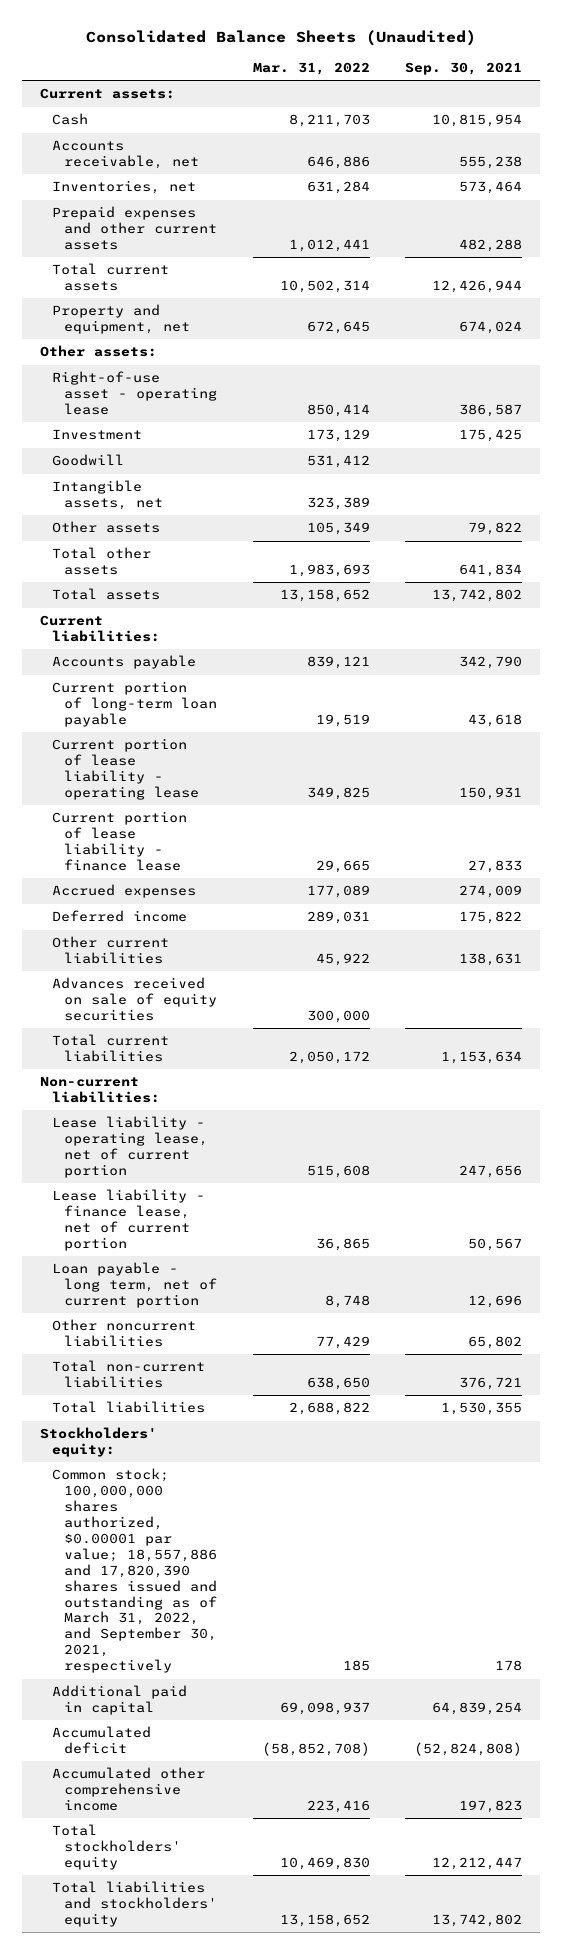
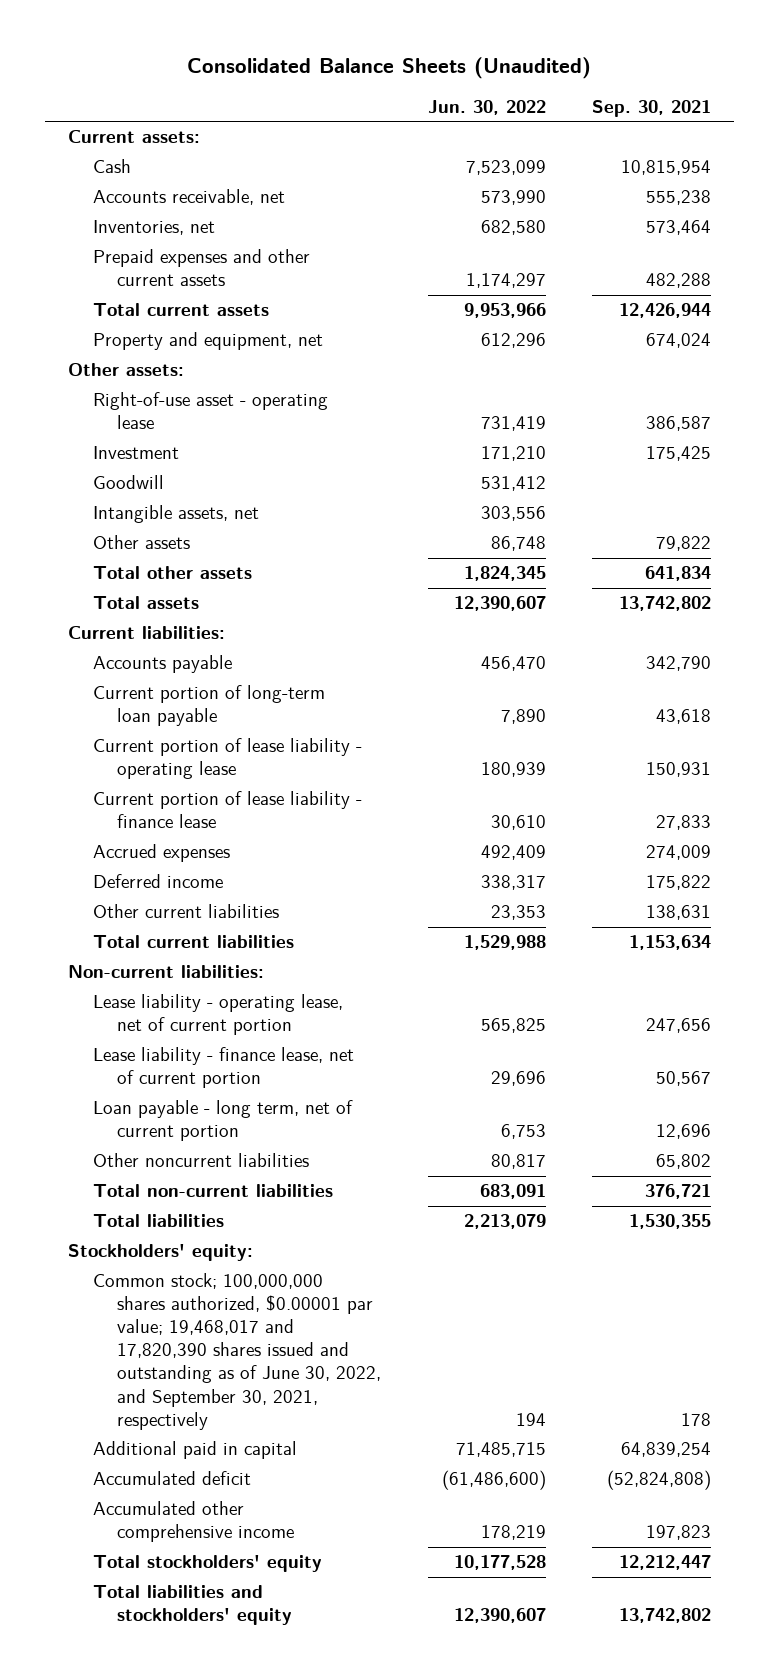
[252,61,370,75] Mar. 31, 2022 -> none
none -> [427,99,546,115] Jun. 30, 2022
[51,977,218,1022] Advances received on sale of equity securities -> none
[51,1468,218,1674] Common stock; 100,000,000 shares authorized, $0.00001 par value; 18,557,886 and 17,820,390 shares issued and outstanding as of March 31, 2022, and September 30, 2021, respectively -> [92,1273,382,1430] Common stock; 100,000,000 shares authorized, $0.00001 par value; 19,468,017 and 17,820,390 shares issued and outstanding as of June 30, 2022, and September 30, 2021, respectively

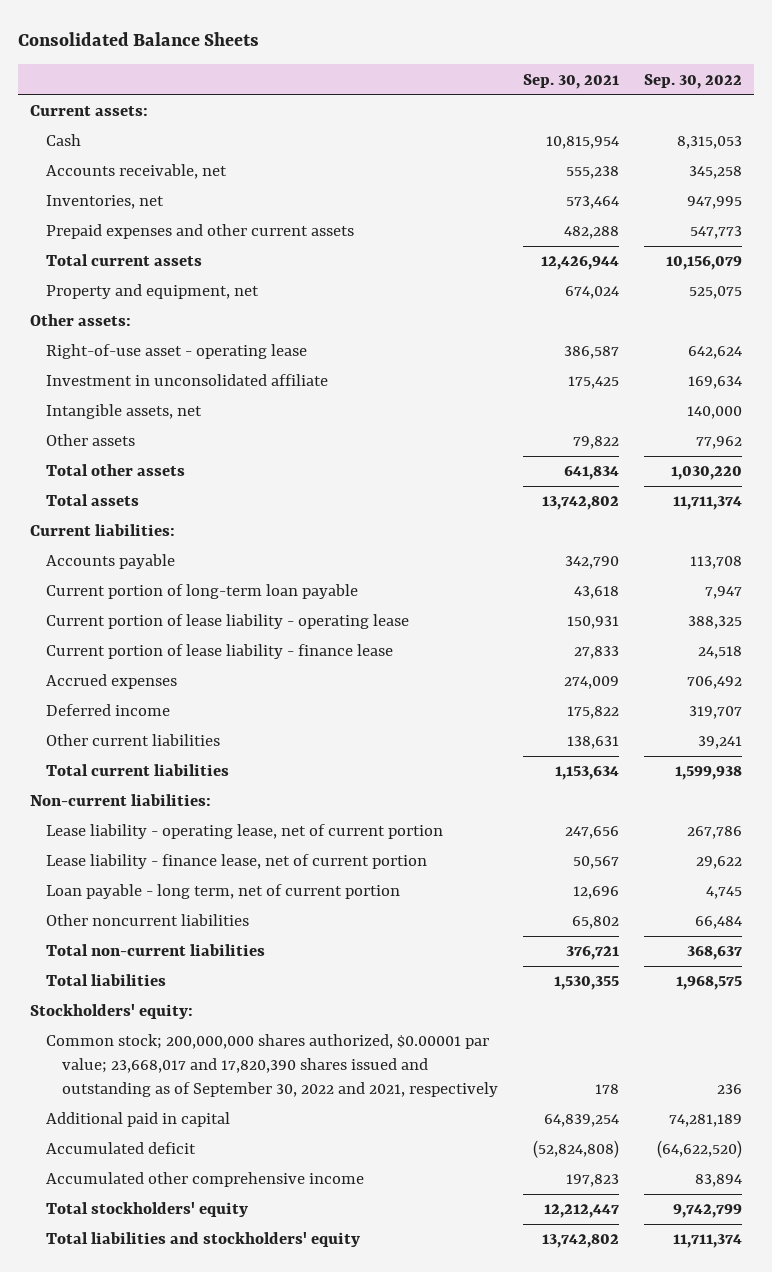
[187,57,592,80] Consolidated Balance Sheets (Unaudited) -> [17,32,259,47] Consolidated Balance Sheets
[427,99,546,115] Jun. 30, 2022 -> none
none -> [643,73,742,89] Sep. 30, 2022
[92,475,164,490] Goodwill -> none
[92,446,179,460] Investment -> [46,374,329,387] Investment in unconsolidated affiliate
[92,1273,382,1430] Common stock; 100,000,000 shares authorized, $0.00001 par value; 19,468,017 and 17,820,390 shares issued and outstanding as of June 30, 2022, and September 30, 2021, respectively -> [46,1034,498,1097] Common stock; 200,000,000 shares authorized, $0.00001 par value; 23,668,017 and 17,820,390 shares issued and outstanding as of September 30, 2022 and 2021, respectively

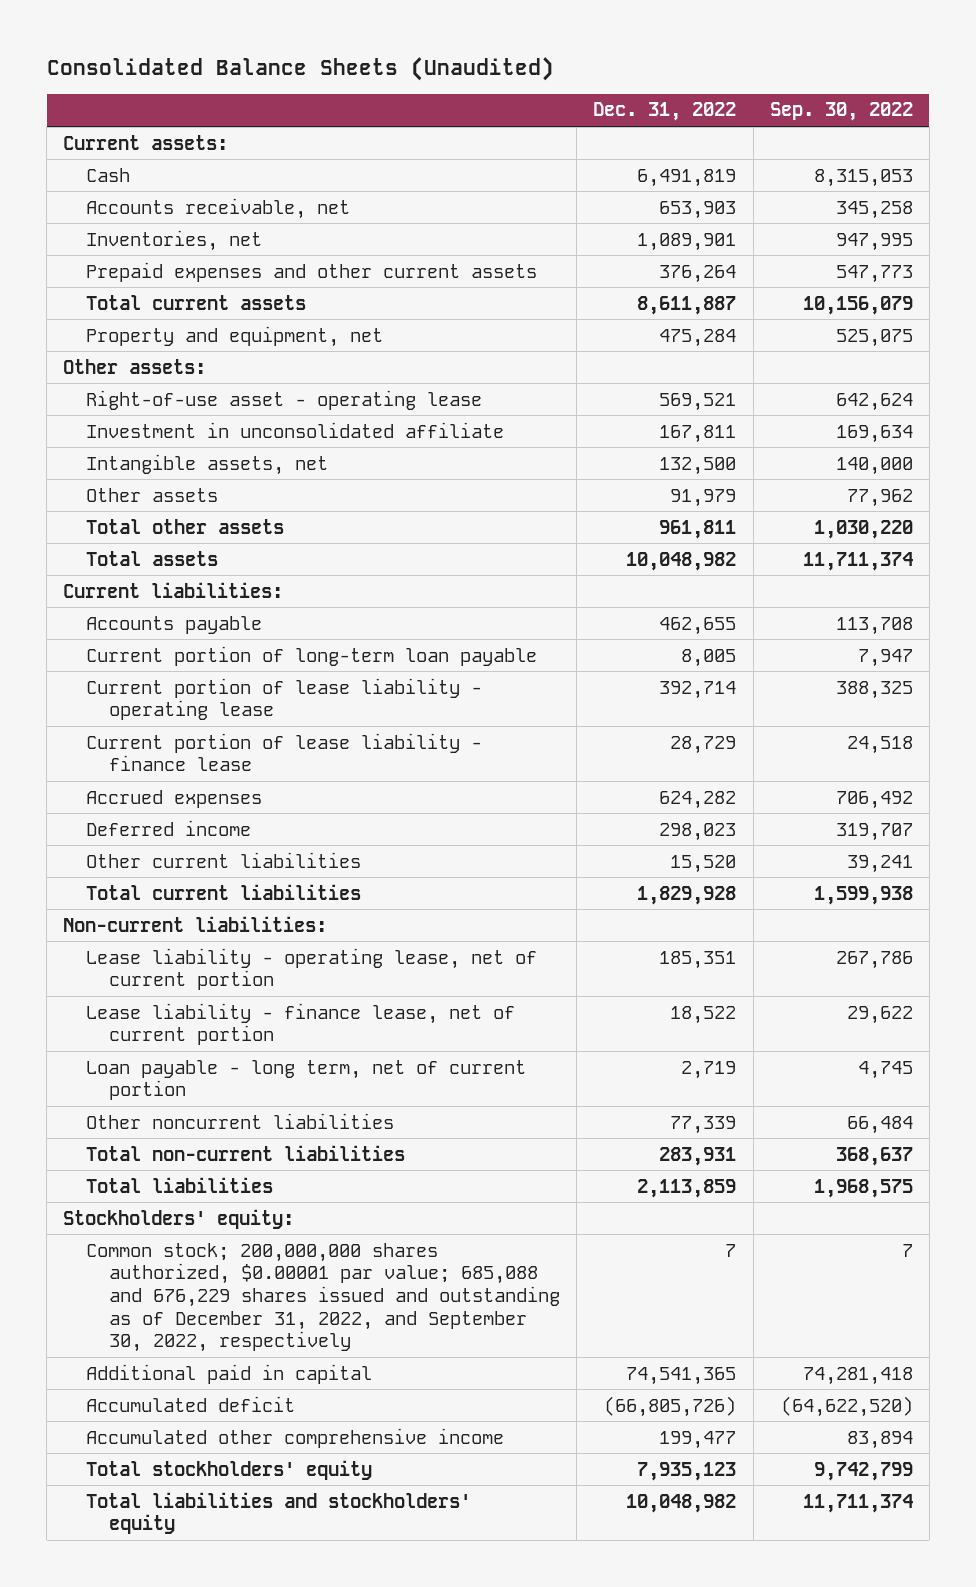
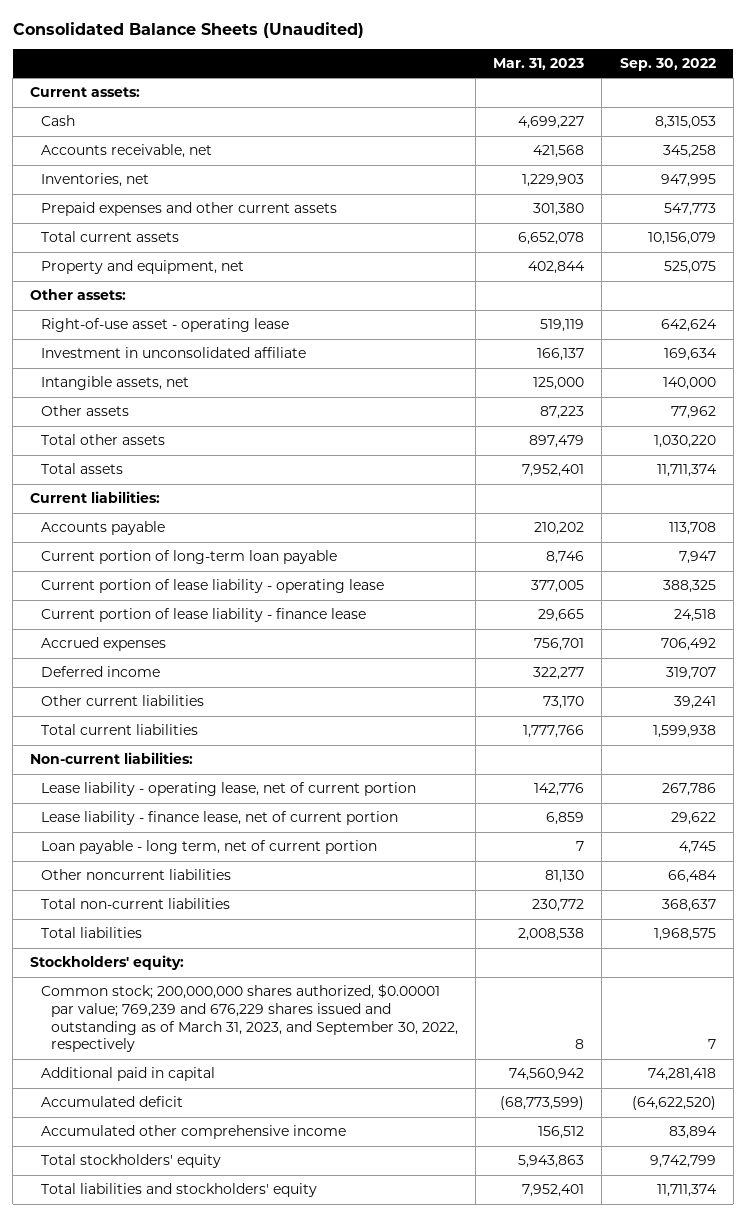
[593,102,737,122] Dec. 31, 2022 -> none
none -> [493,58,585,71] Mar. 31, 2023
[86,1242,561,1353] Common stock; 200,000,000 shares authorized, $0.00001 par value; 685,088 and 676,229 shares issued and outstanding as of December 31, 2022, and September 30, 2022, respectively -> [40,984,458,1053] Common stock; 200,000,000 shares authorized, $0.00001 par value; 769,239 and 676,229 shares issued and outstanding as of March 31, 2023, and September 30, 2022, respectively

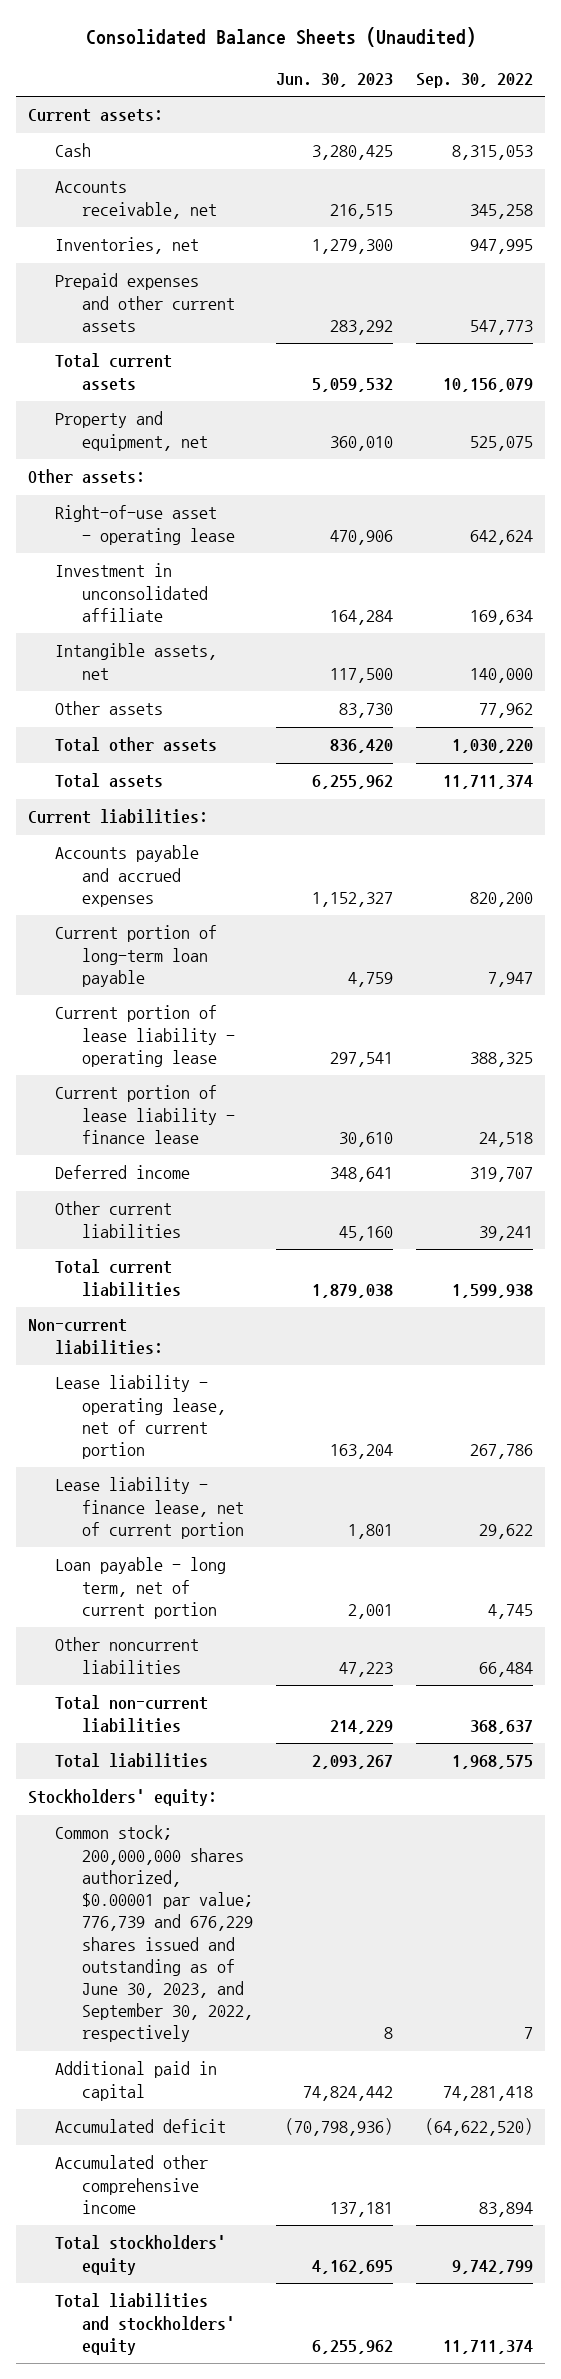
[493,58,585,71] Mar. 31, 2023 -> none
none -> [276,72,394,87] Jun. 30, 2023
[40,521,165,536] Accounts payable -> none
none -> [55,845,200,907] Accounts payable and accrued expenses
[40,637,166,652] Accrued expenses -> none
[40,984,458,1053] Common stock; 200,000,000 shares authorized, $0.00001 par value; 769,239 and 676,229 shares issued and outstanding as of March 31, 2023, and September 30, 2022, respectively -> [55,1825,254,2043] Common stock; 200,000,000 shares authorized, $0.00001 par value; 776,739 and 676,229 shares issued and outstanding as of June 30, 2023, and September 30, 2022, respectively

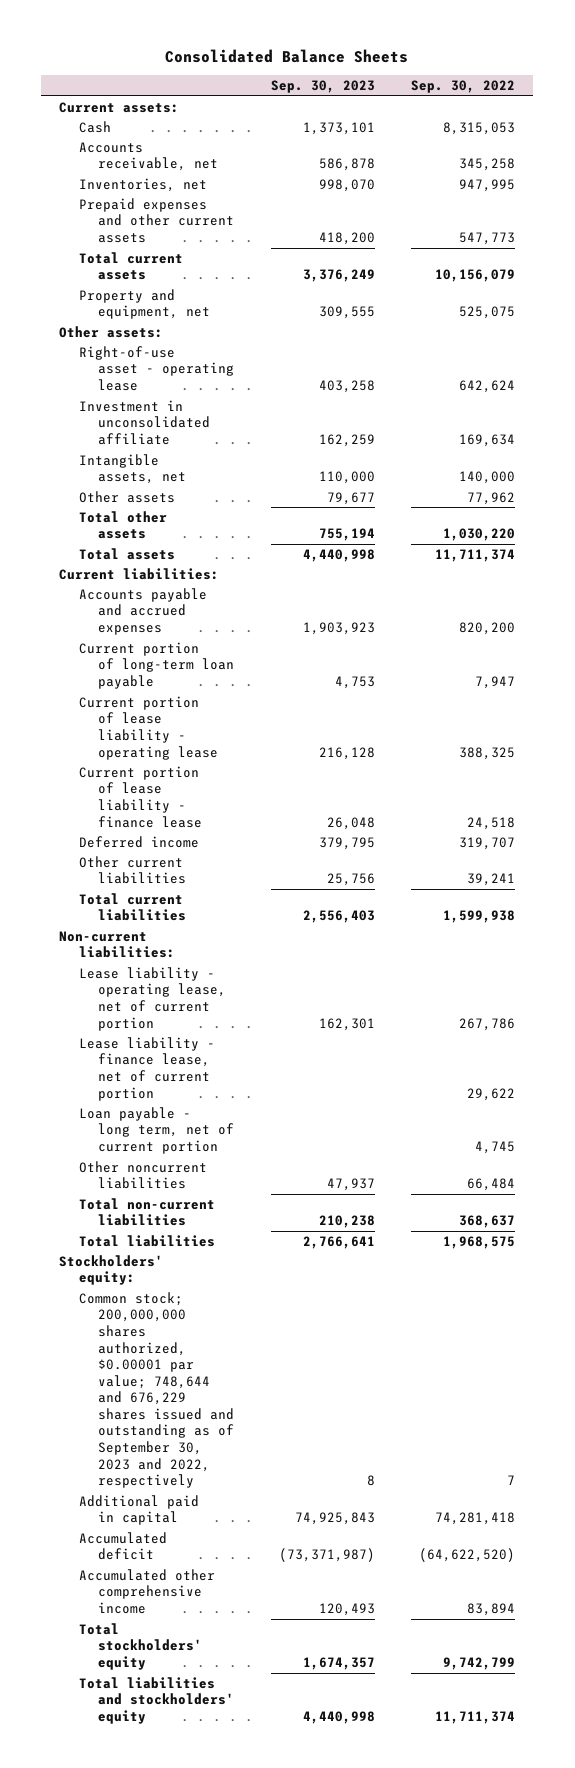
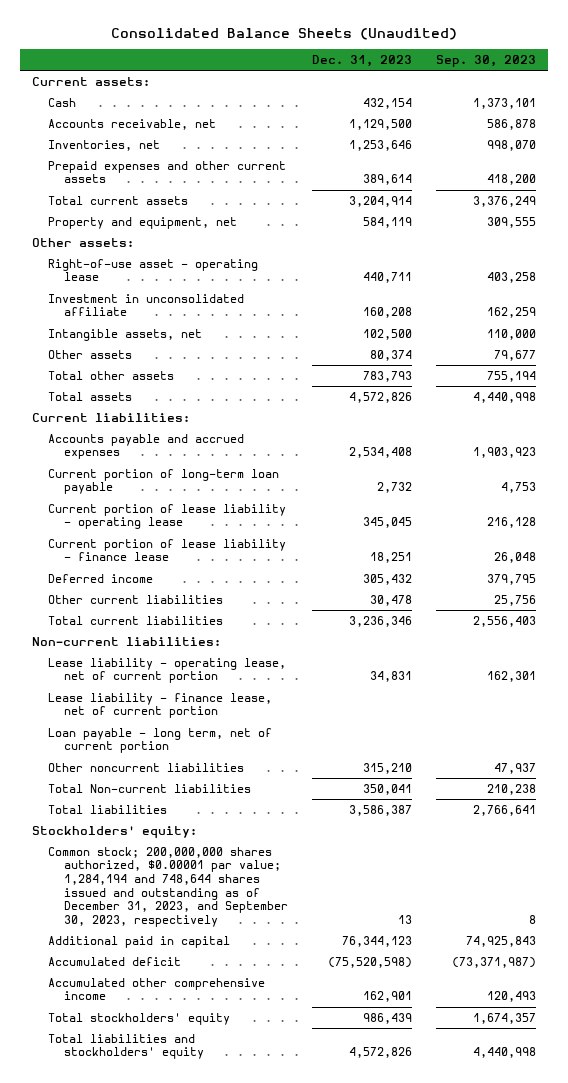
[165,48,409,63] Consolidated Balance Sheets -> [111,27,458,40] Consolidated Balance Sheets (Unaudited)
[411,80,516,94] Sep. 30, 2022 -> none
none -> [312,55,413,68] Dec. 31, 2023
[78,1197,215,1227] Total non-current liabilities -> [47,783,251,793] Total Non-current liabilities
[78,1291,235,1489] Common stock; 200,000,000 shares authorized, $0.00001 par value; 748,644 and 676,229 shares issued and outstanding as of September 30, 2023 and 2022, respectively -> [47,846,288,927] Common stock; 200,000,000 shares authorized, $0.00001 par value; 1,284,194 and 748,644 shares issued and outstanding as of December 31, 2023, and September 30, 2023, respectively

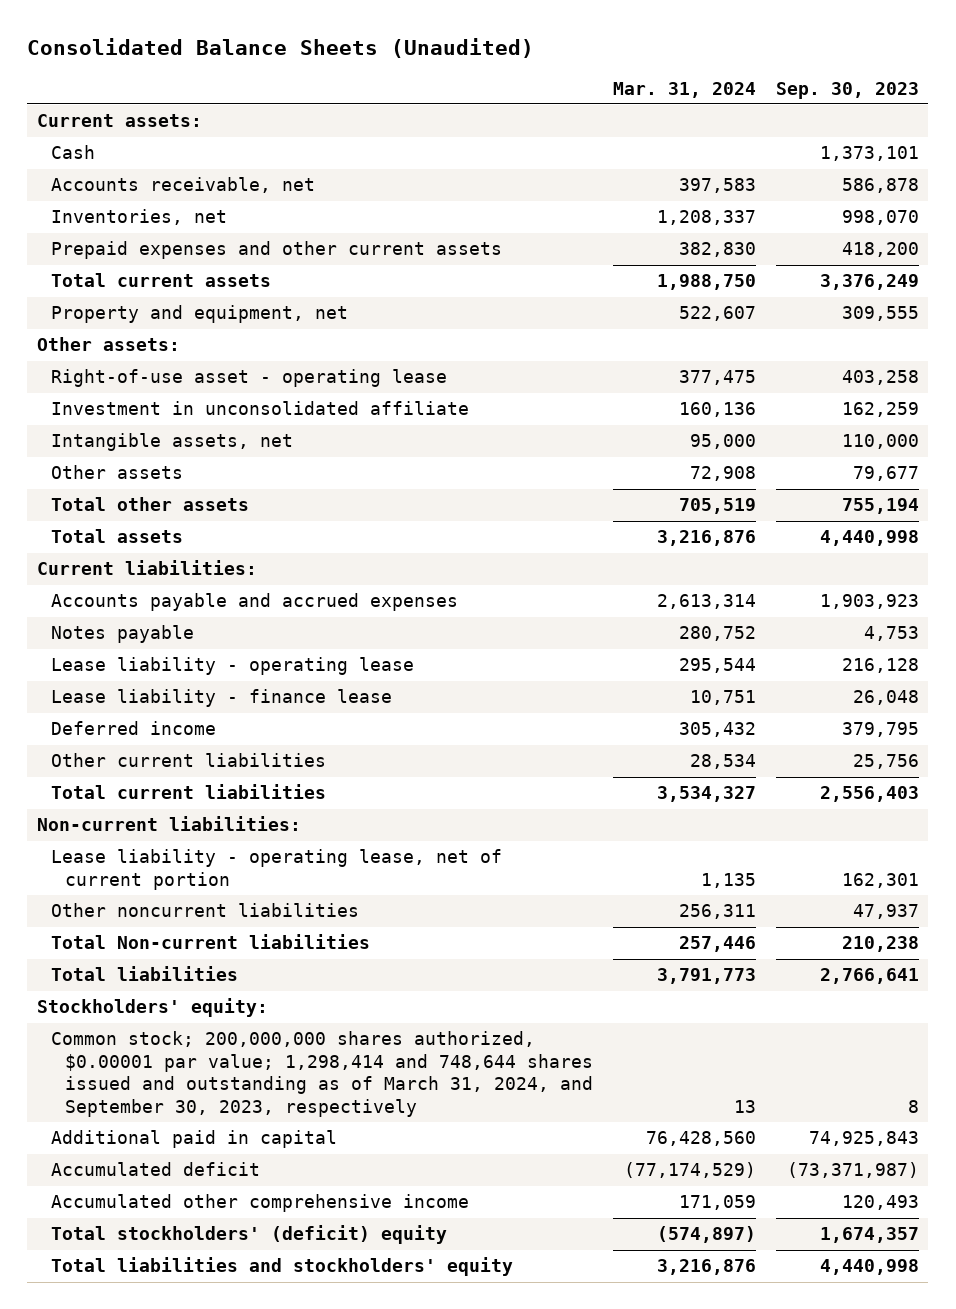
[312,55,413,68] Dec. 31, 2023 -> none
none -> [612,81,756,98] Mar. 31, 2024
[47,468,279,495] Current portion of long-term loan payable -> [51,625,195,644] Notes payable
[47,503,286,530] Current portion of lease liability - operating lease -> [51,657,415,676] Lease liability - operating lease
[47,538,286,562] Current portion of lease liability - finance lease -> [51,689,393,708] Lease liability - finance lease
[47,692,272,719] Lease liability - finance lease, net of current portion -> none
[47,727,272,754] Loan payable - long term, net of current portion -> none
[47,846,288,927] Common stock; 200,000,000 shares authorized, $0.00001 par value; 1,284,194 and 748,644 shares issued and outstanding as of December 31, 2023, and September 30, 2023, respectively -> [51,1031,594,1117] Common stock; 200,000,000 shares authorized, $0.00001 par value; 1,298,414 and 748,644 shares issued and outstanding as of March 31, 2024, and September 30, 2023, respectively
[47,1012,230,1025] Total stockholders' equity -> [51,1225,448,1245] Total stockholders' (deficit) equity

